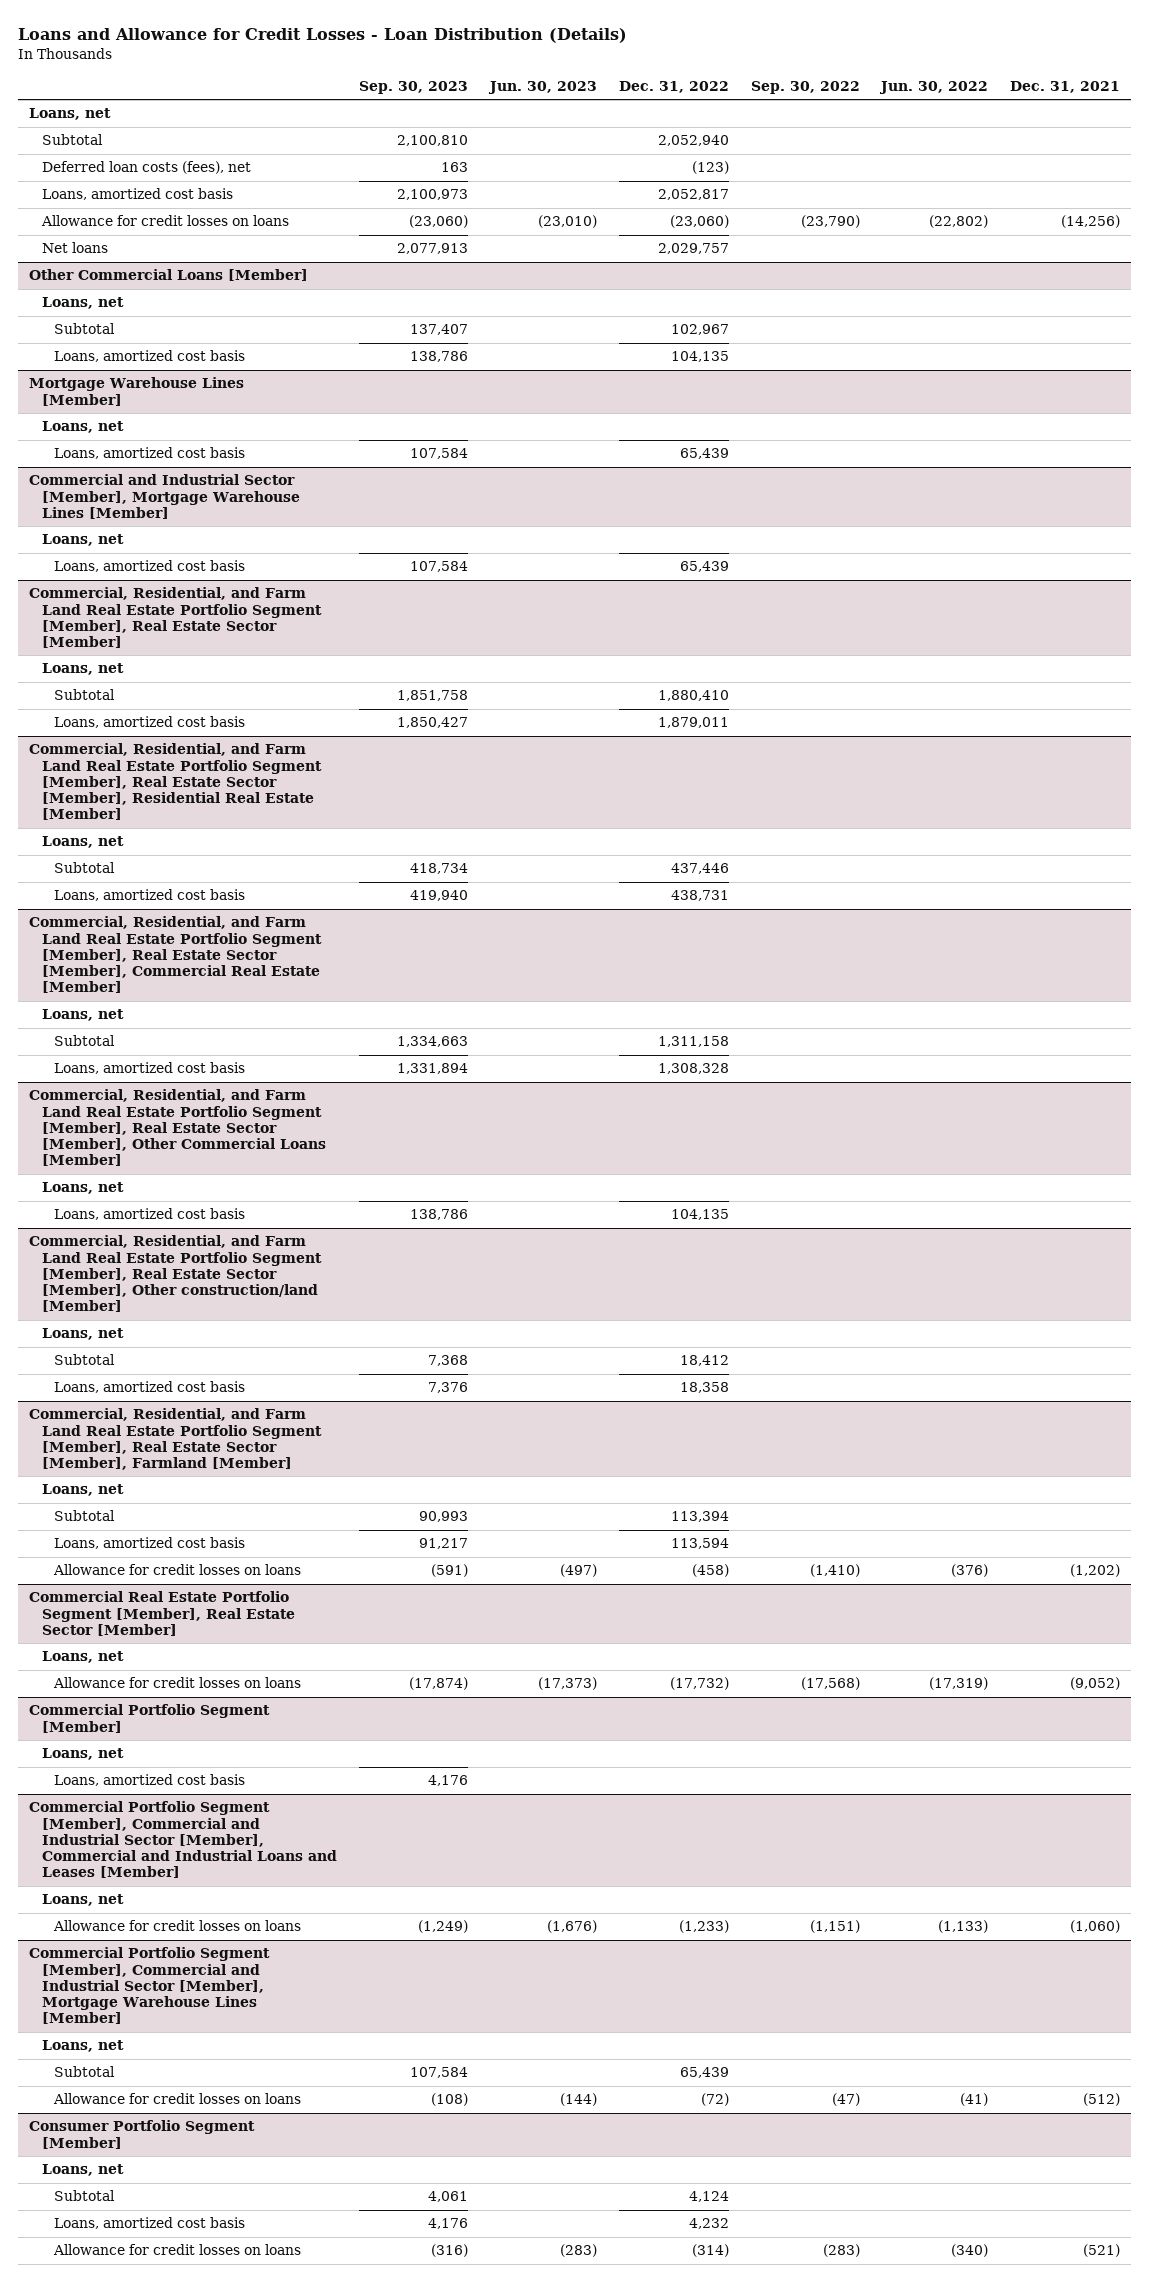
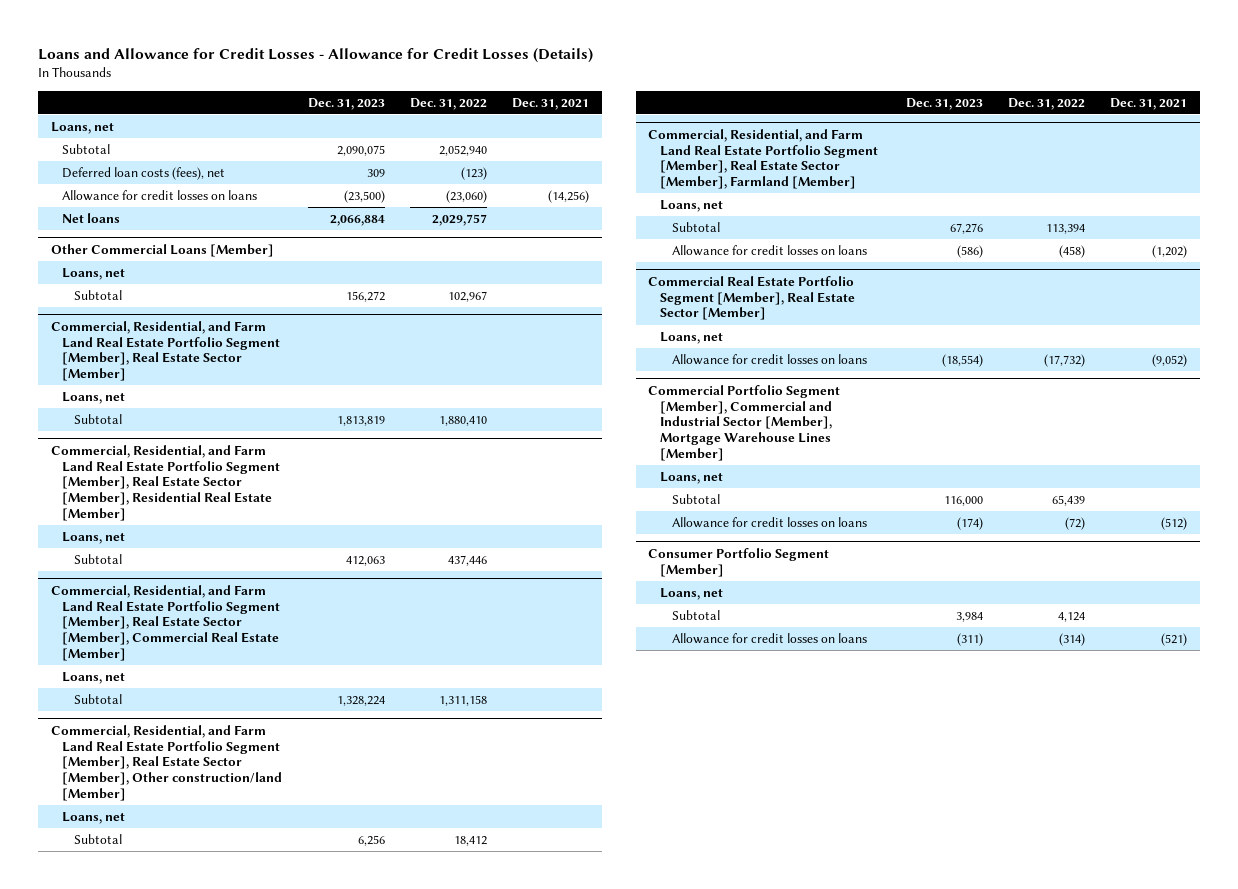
[18,27,628,43] Loans and Allowance for Credit Losses - Loan Distribution (Details) -> [37,48,593,64] Loans and Allowance for Credit Losses - Allowance for Credit Losses (Details)
[358,80,468,94] Sep. 30, 2023 -> none
[487,80,597,94] Jun. 30, 2023 -> none
[750,80,860,94] Sep. 30, 2022 -> none
[879,80,989,94] Jun. 30, 2022 -> none
none -> [307,97,385,110] Dec. 31, 2023
[41,188,233,201] Loans, amortized cost basis -> none
[54,350,246,363] Loans, amortized cost basis -> none
[29,377,245,406] Mortgage Warehouse Lines [Member] -> none
[41,421,124,434] Loans, net -> none
[54,447,246,460] Loans, amortized cost basis -> none
[29,474,300,519] Commercial and Industrial Sector [Member], Mortgage Warehouse Lines [Member] -> none
[41,534,124,547] Loans, net -> none
[54,560,246,573] Loans, amortized cost basis -> none
[54,716,246,729] Loans, amortized cost basis -> none
[54,889,246,902] Loans, amortized cost basis -> none
[54,1062,246,1075] Loans, amortized cost basis -> none
[29,1089,326,1167] Commercial, Residential, and Farm Land Real Estate Portfolio Segment [Member], Real Estate Sector [Member], Other Commercial Loans [Member] -> none
[41,1182,124,1195] Loans, net -> none
[54,1208,246,1221] Loans, amortized cost basis -> none
[54,1381,246,1394] Loans, amortized cost basis -> none
[54,1537,246,1550] Loans, amortized cost basis -> none
[29,1704,271,1733] Commercial Portfolio Segment [Member] -> none
[41,1748,124,1761] Loans, net -> none
[54,1774,246,1787] Loans, amortized cost basis -> none
[29,1801,337,1879] Commercial Portfolio Segment [Member], Commercial and Industrial Sector [Member], Commercial and Industrial Loans and Leases [Member] -> none
[41,1894,124,1907] Loans, net -> none
[53,1920,302,1932] Allowance for credit losses on loans -> none
[54,2217,246,2230] Loans, amortized cost basis -> none

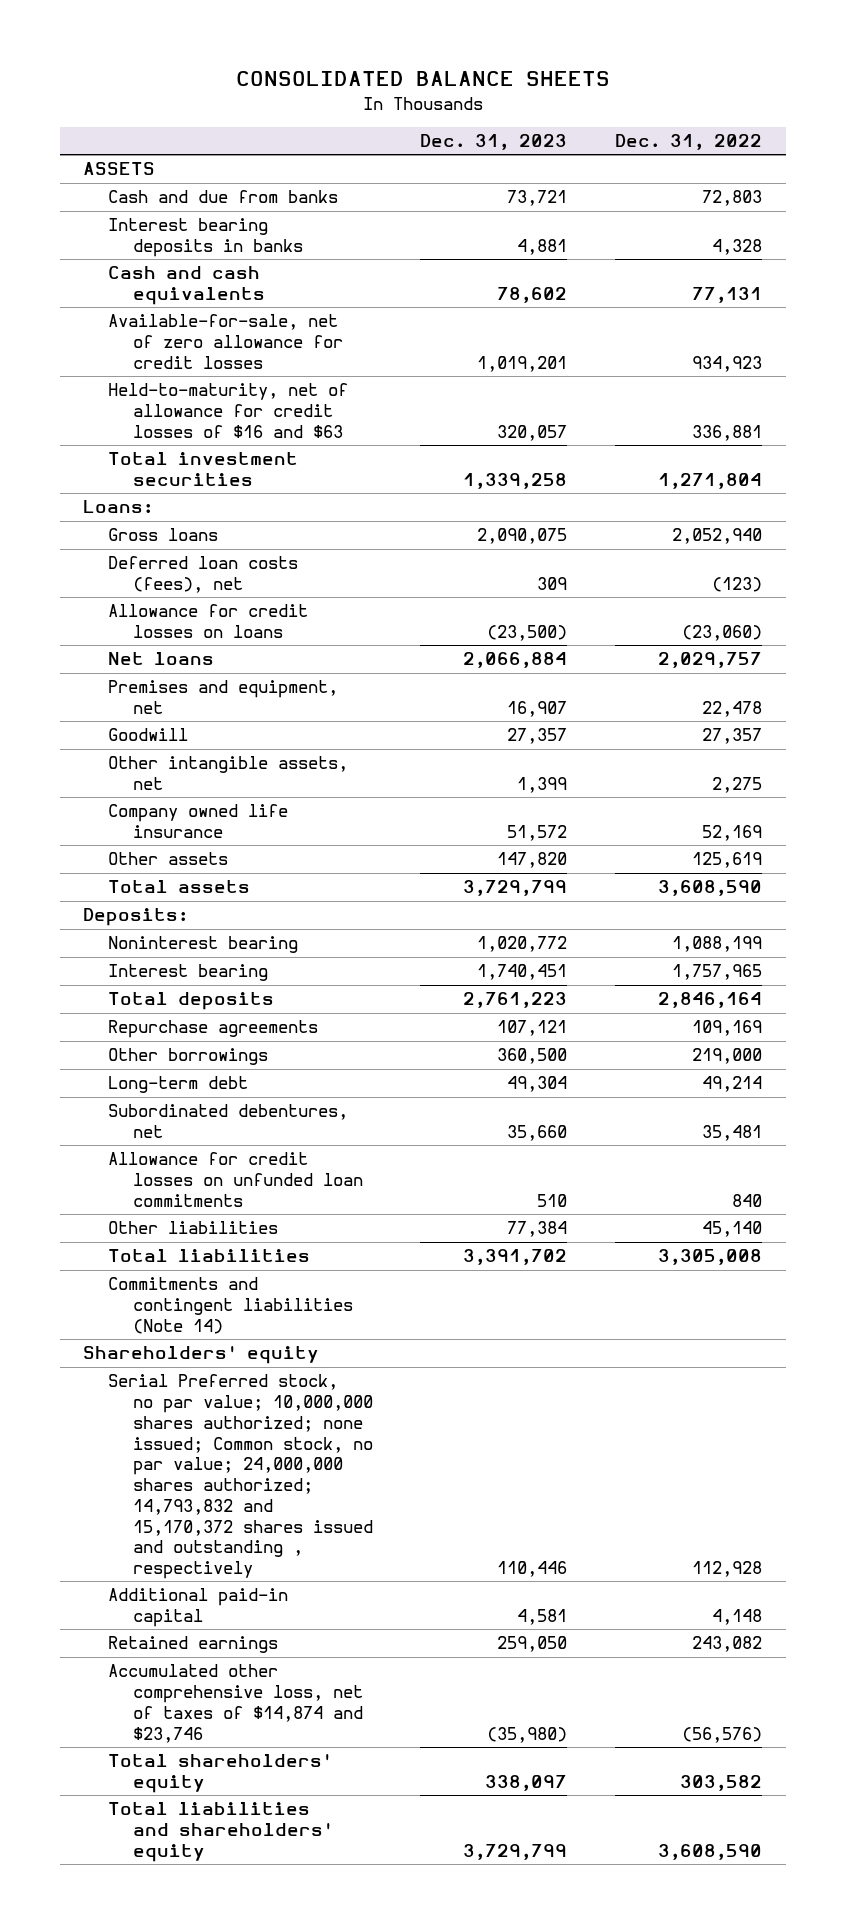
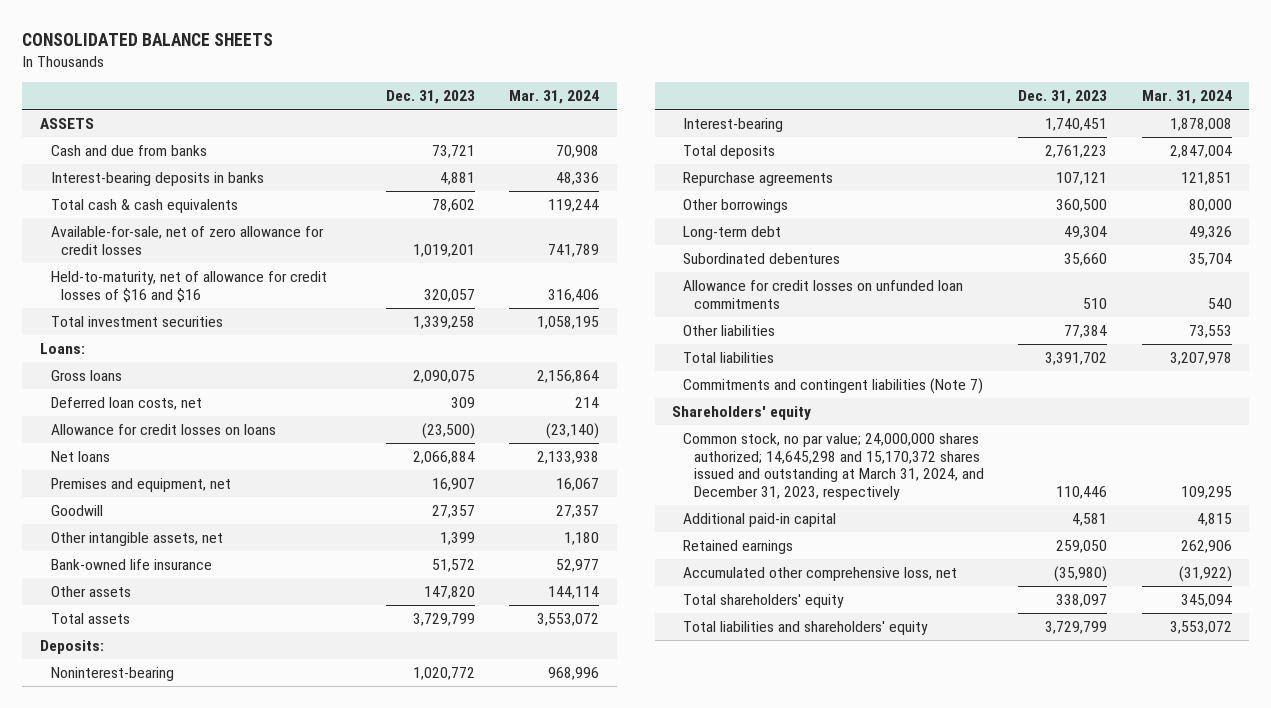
[615,134,763,151] Dec. 31, 2022 -> none
none -> [509,90,600,105] Mar. 31, 2024
[108,218,303,258] Interest bearing deposits in banks -> [50,171,264,186] Interest-bearing deposits in banks
[108,266,265,306] Cash and cash equivalents -> [50,198,238,213] Total cash & cash equivalents
[108,383,349,438] Held-to-maturity, net of allowance for credit losses of $16 and $63 -> [50,270,327,302] Held-to-maturity, net of allowance for credit losses of $16 and $16
[108,556,299,594] Deferred loan costs (fees), net -> [50,396,202,410] Deferred loan costs, net
[108,804,289,839] Company owned life insurance -> [50,558,212,570] Bank-owned life insurance
[108,936,299,954] Noninterest bearing -> [50,666,174,681] Noninterest-bearing
[108,964,269,982] Interest bearing -> [682,117,783,132] Interest-bearing
[108,1104,349,1139] Subordinated debentures, net -> [682,252,840,264] Subordinated debentures
[108,1277,353,1334] Commitments and contingent liabilities (Note 14) -> [682,377,983,394] Commitments and contingent liabilities (Note 7)
[108,1374,373,1580] Serial Preferred stock, no par value; 10,000,000 shares authorized; none issued; Common stock, no par value; 24,000,000 shares authorized; 14,793,832 and 15,170,372 shares issued and outstanding , respectively -> [682,432,984,500] Common stock, no par value; 24,000,000 shares authorized; 14,645,298 and 15,170,372 shares issued and outstanding at March 31, 2024, and December 31, 2023, respectively
[108,1664,363,1743] Accumulated other comprehensive loss, net of taxes of $14,874 and $23,746 -> [682,566,957,581] Accumulated other comprehensive loss, net

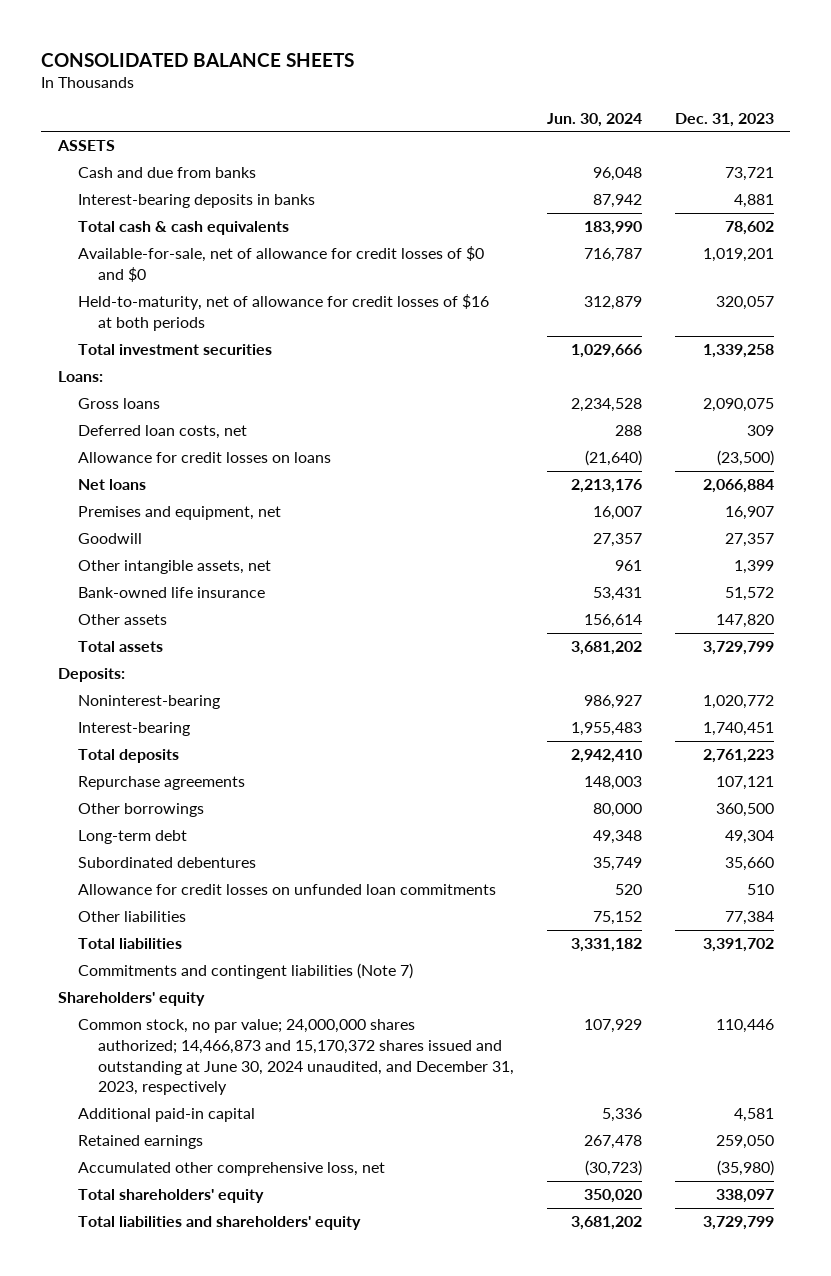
[509,90,600,105] Mar. 31, 2024 -> none
none -> [546,112,642,127] Jun. 30, 2024
[50,225,324,255] Available-for-sale, net of zero allowance for credit losses -> [78,246,485,282] Available-for-sale, net of allowance for credit losses of $0 and $0
[50,270,327,302] Held-to-maturity, net of allowance for credit losses of $16 and $16 -> [78,294,490,331] Held-to-maturity, net of allowance for credit losses of $16 at both periods
[682,432,984,500] Common stock, no par value; 24,000,000 shares authorized; 14,645,298 and 15,170,372 shares issued and outstanding at March 31, 2024, and December 31, 2023, respectively -> [78,1019,515,1096] Common stock, no par value; 24,000,000 shares authorized; 14,466,873 and 15,170,372 shares issued and outstanding at June 30, 2024 unaudited, and December 31, 2023, respectively

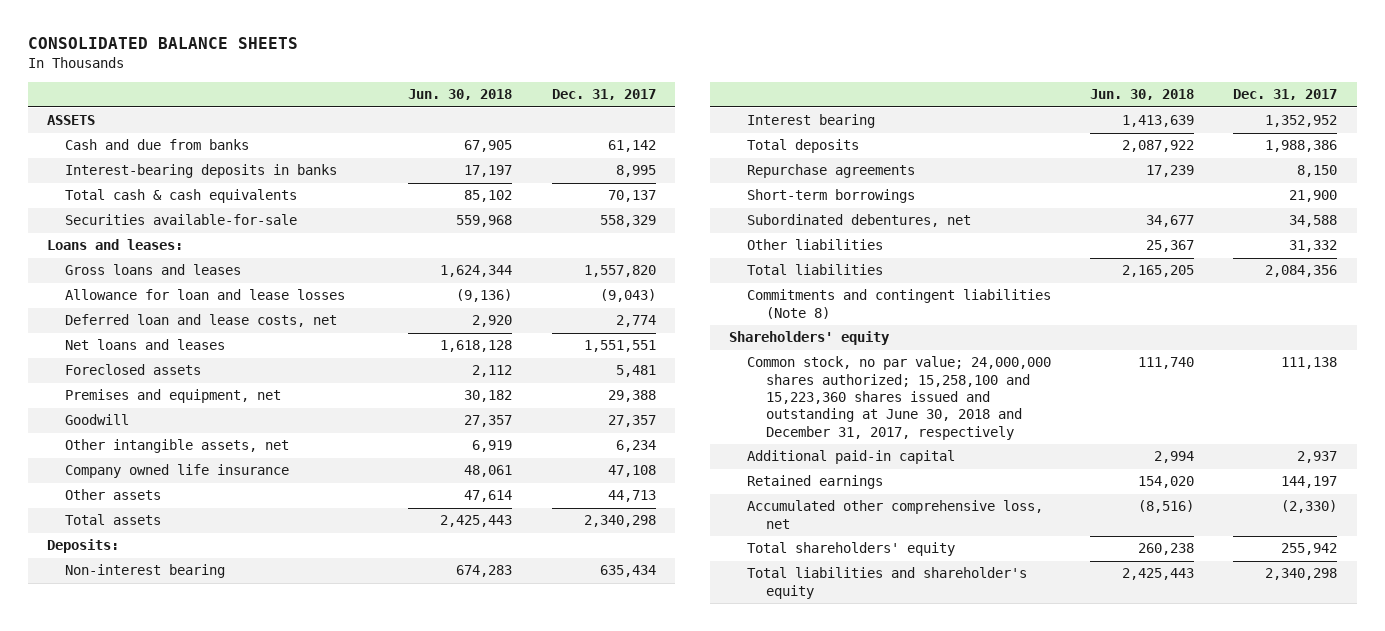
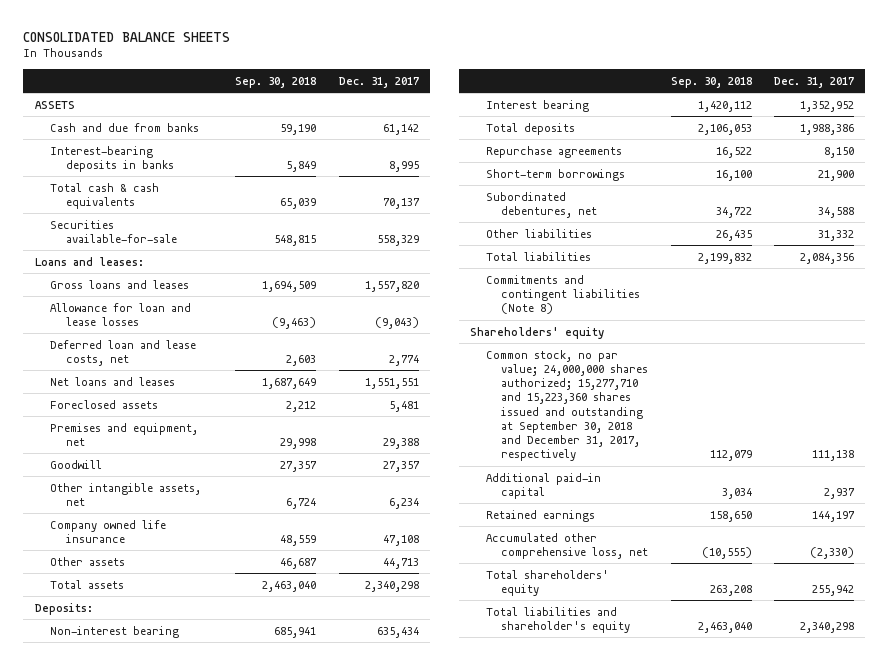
[408,89,513,101] Jun. 30, 2018 -> none
none -> [235,76,317,88] Sep. 30, 2018
[747,356,1052,440] Common stock, no par value; 24,000,000 shares authorized; 15,258,100 and 15,223,360 shares issued and outstanding at June 30, 2018 and December 31, 2017, respectively -> [485,349,648,462] Common stock, no par value; 24,000,000 shares authorized; 15,277,710 and 15,223,360 shares issued and outstanding at September 30, 2018 and December 31, 2017, respectively

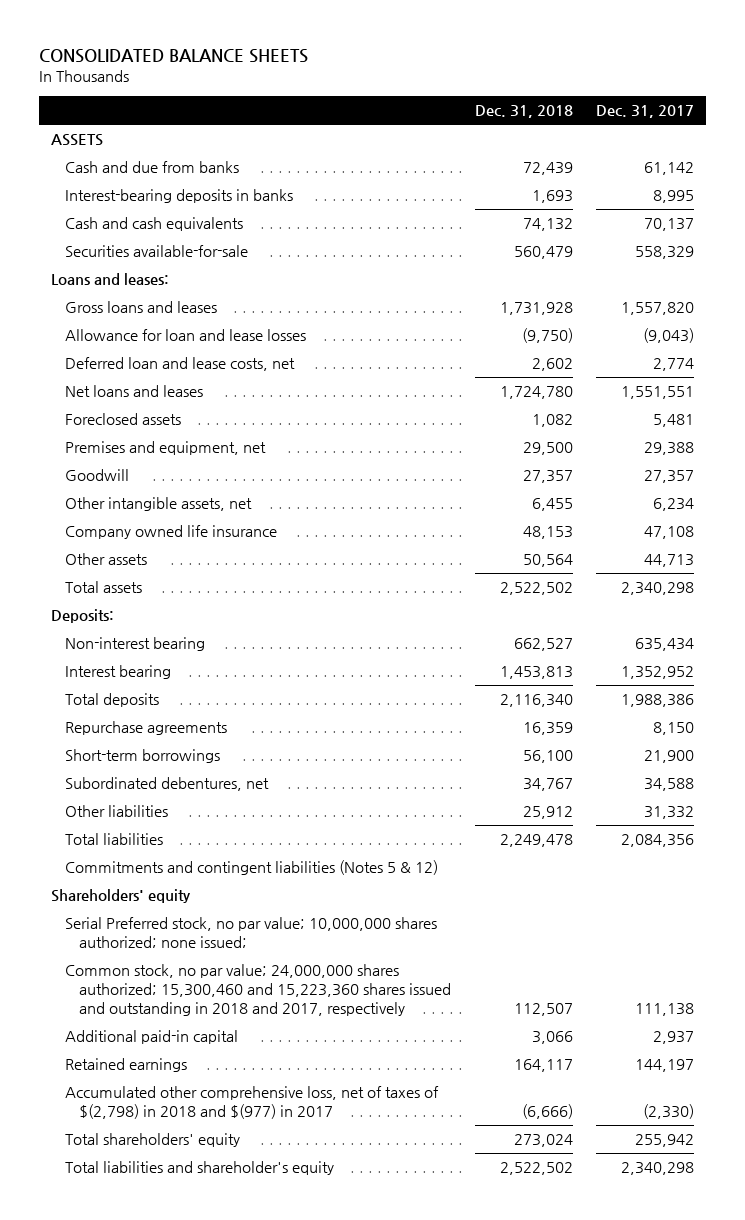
[235,76,317,88] Sep. 30, 2018 -> none
none -> [474,105,573,119] Dec. 31, 2018
[50,182,160,209] Total cash & cash equivalents -> [64,217,243,232] Cash and cash equivalents
[485,274,640,315] Commitments and contingent liabilities (Note 8) -> [64,860,438,876] Commitments and contingent liabilities (Notes 5 & 12)
none -> [64,917,437,949] Serial Preferred stock, no par value; 10,000,000 shares authorized; none issued;
[485,349,648,462] Common stock, no par value; 24,000,000 shares authorized; 15,277,710 and 15,223,360 shares issued and outstanding at September 30, 2018 and December 31, 2017, respectively -> [64,964,451,1016] Common stock, no par value; 24,000,000 shares authorized; 15,300,460 and 15,223,360 shares issued and outstanding in 2018 and 2017, respectively
[485,532,648,559] Accumulated other comprehensive loss, net -> [64,1086,439,1120] Accumulated other comprehensive loss, net of taxes of $(2,798) in 2018 and $(977) in 2017

